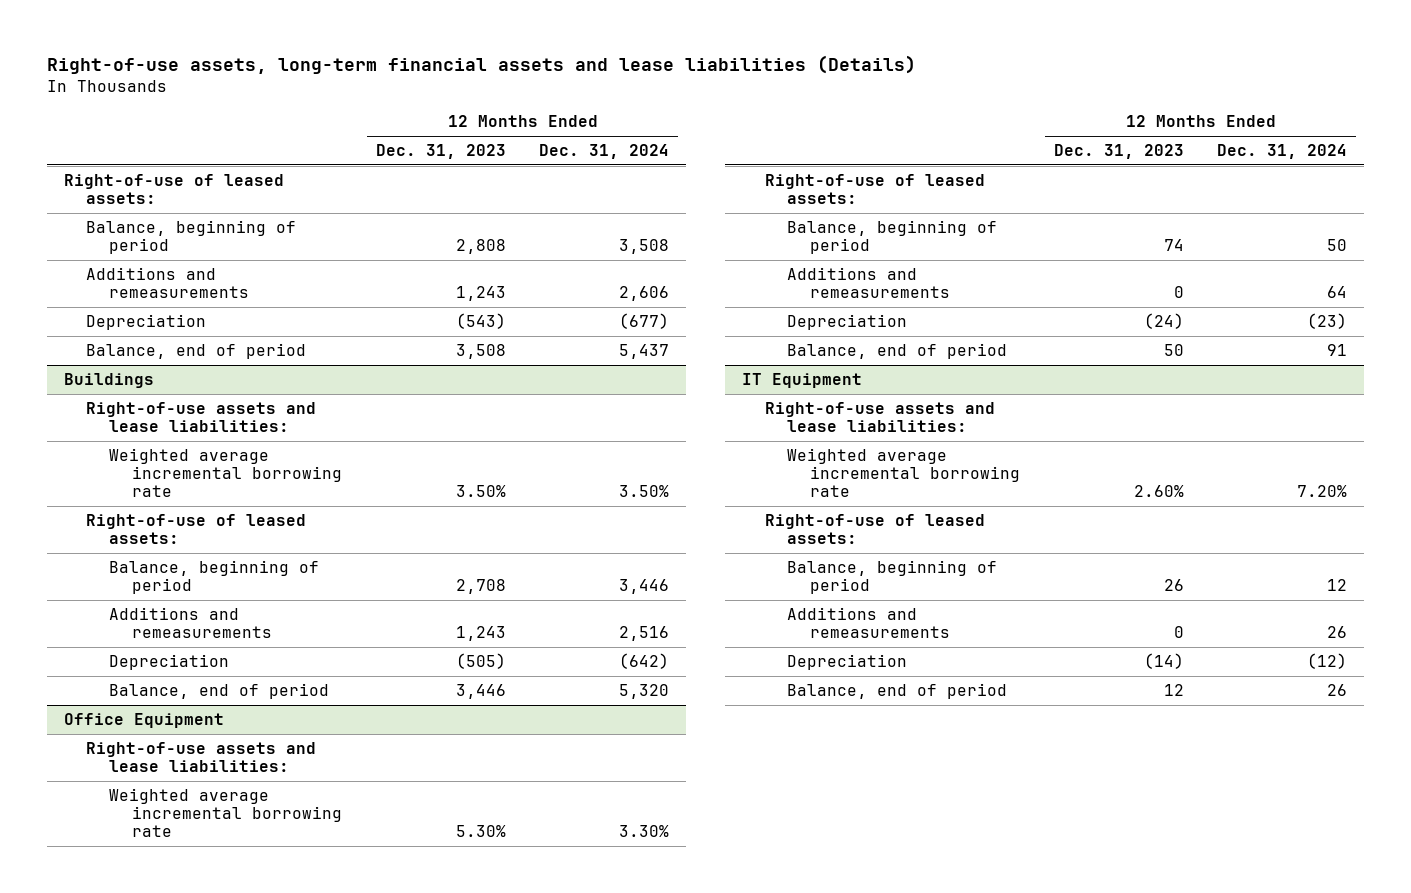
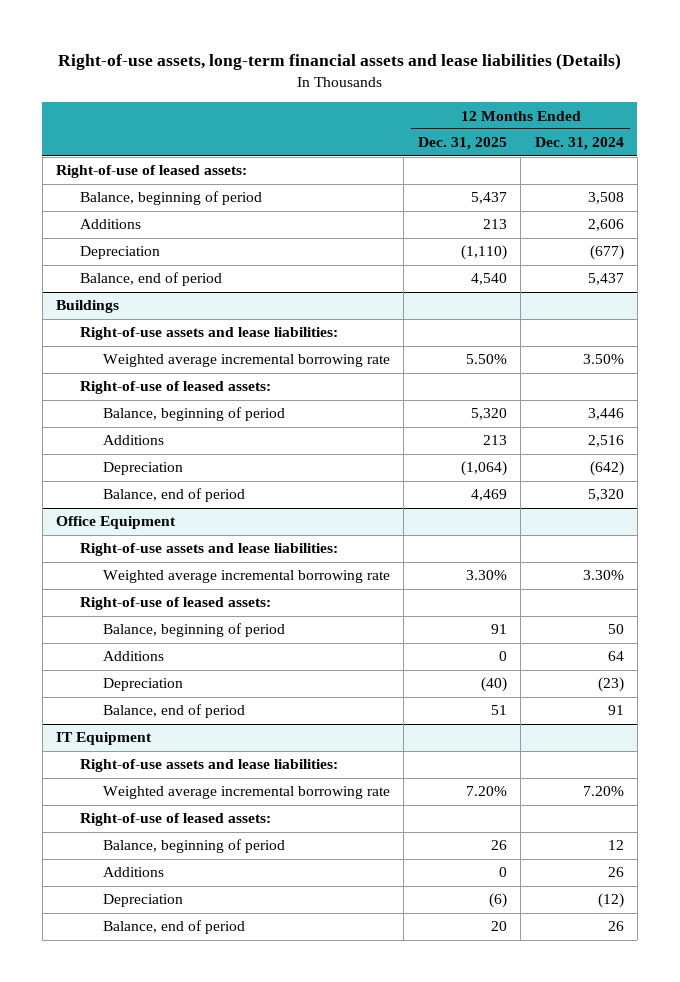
[375,143,506,159] Dec. 31, 2023 -> none
none -> [417,137,507,151] Dec. 31, 2025
[86,266,250,299] Additions and remeasurements -> [79,219,141,230] Additions
[109,606,273,639] Additions and remeasurements -> [103,435,165,446] Additions
[787,266,951,299] Additions and remeasurements -> [103,651,165,662] Additions
[787,606,951,639] Additions and remeasurements -> [103,867,165,878] Additions

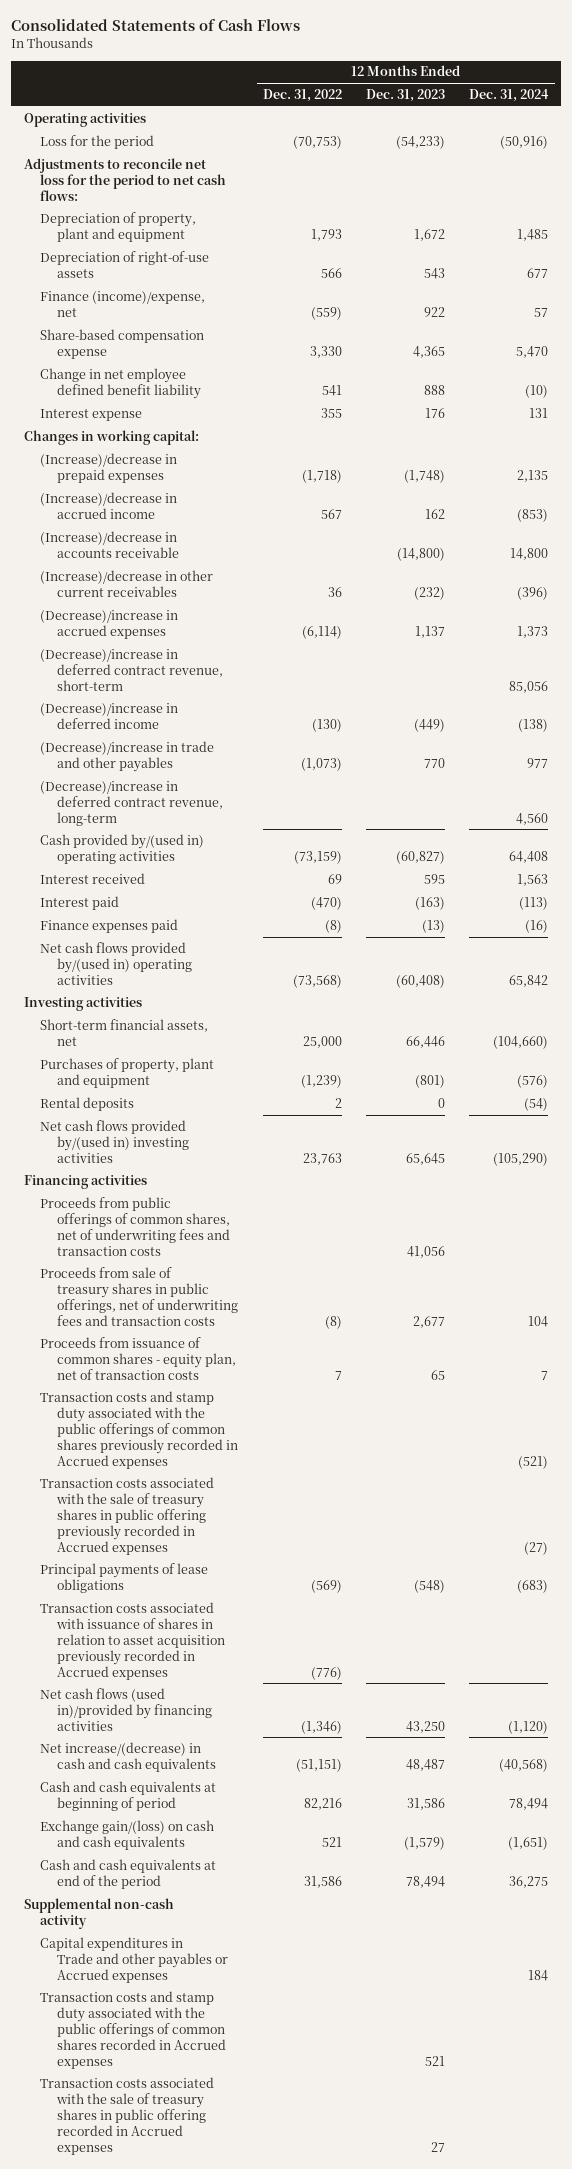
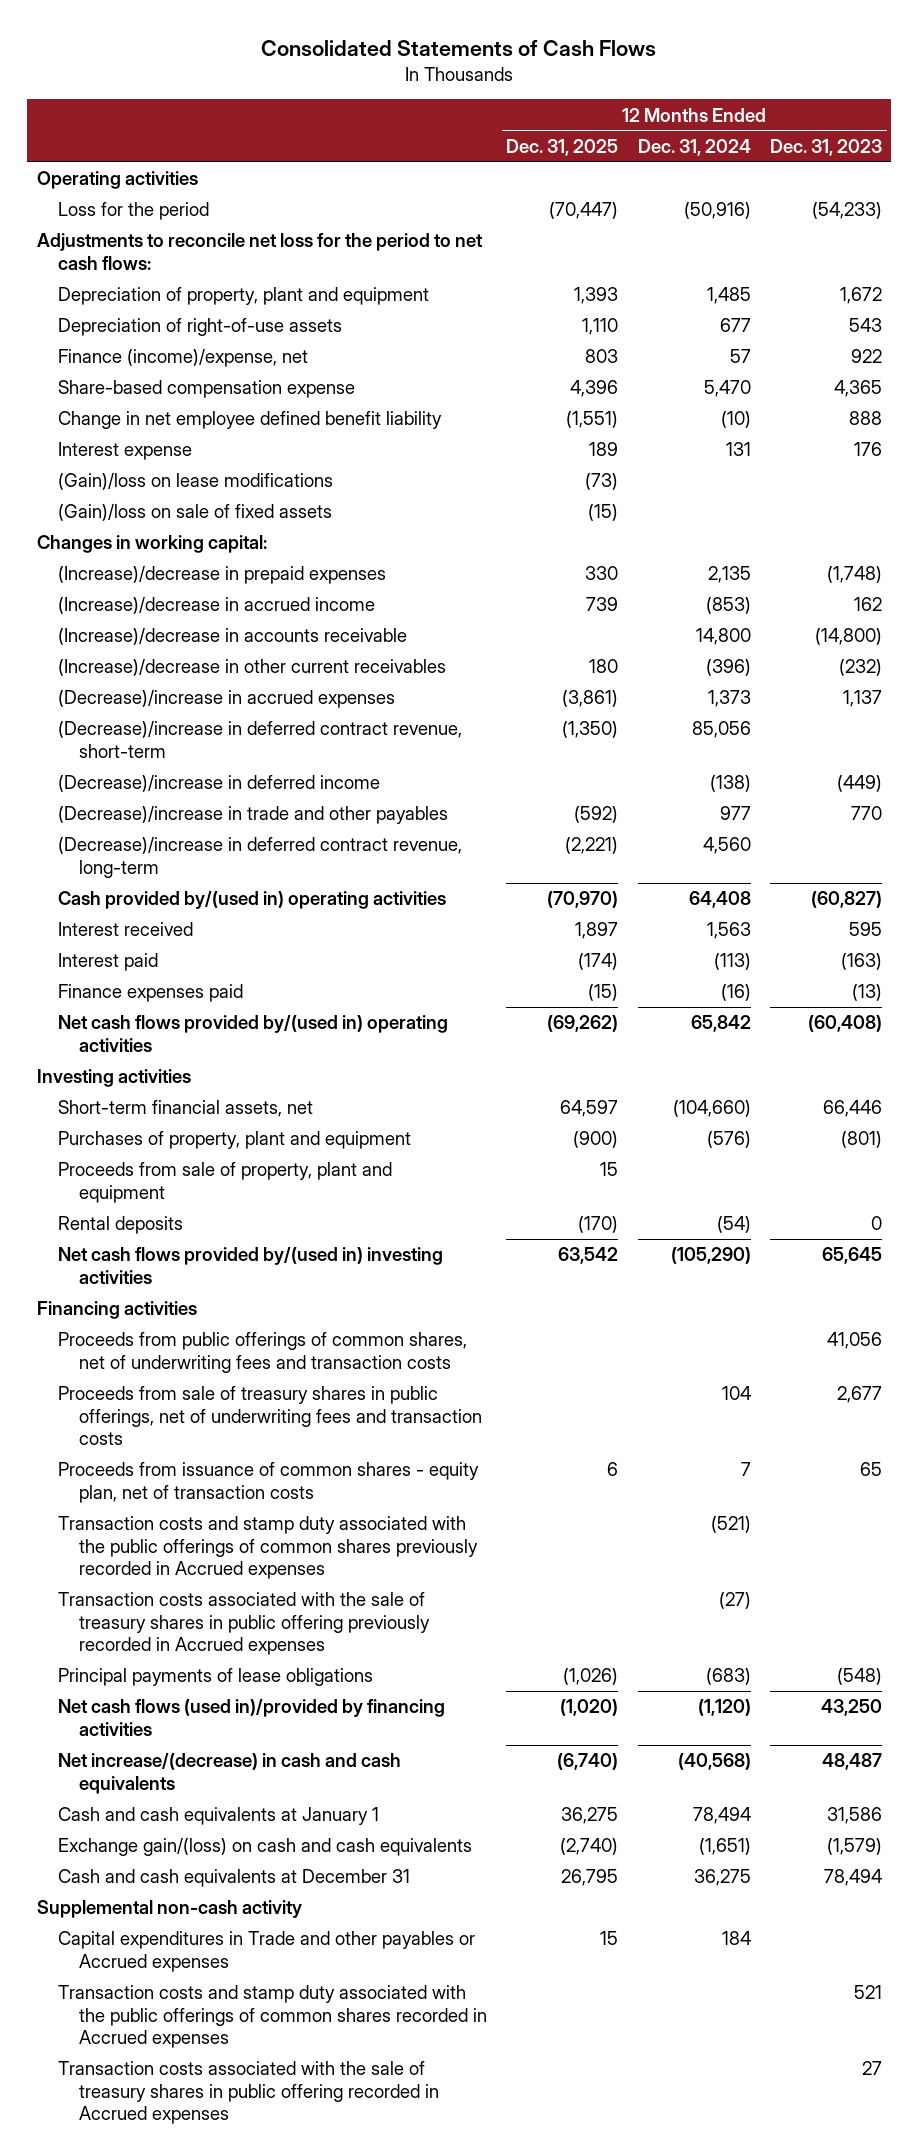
[262,89,342,103] Dec. 31, 2022 -> none
none -> [506,139,619,157] Dec. 31, 2025
none -> [57,472,333,491] (Gain)/loss on lease modifications
none -> [57,503,332,522] (Gain)/loss on sale of fixed assets
none -> [57,1162,392,1203] Proceeds from sale of property, plant and equipment
[40,1601,226,1680] Transaction costs associated with issuance of shares in relation to asset acquisition previously recorded in Accrued expenses -> none
[40,1780,217,1811] Cash and cash equivalents at beginning of period -> [57,1807,379,1826] Cash and cash equivalents at January 1
[40,1858,217,1889] Cash and cash equivalents at end of the period -> [57,1869,410,1888] Cash and cash equivalents at December 31

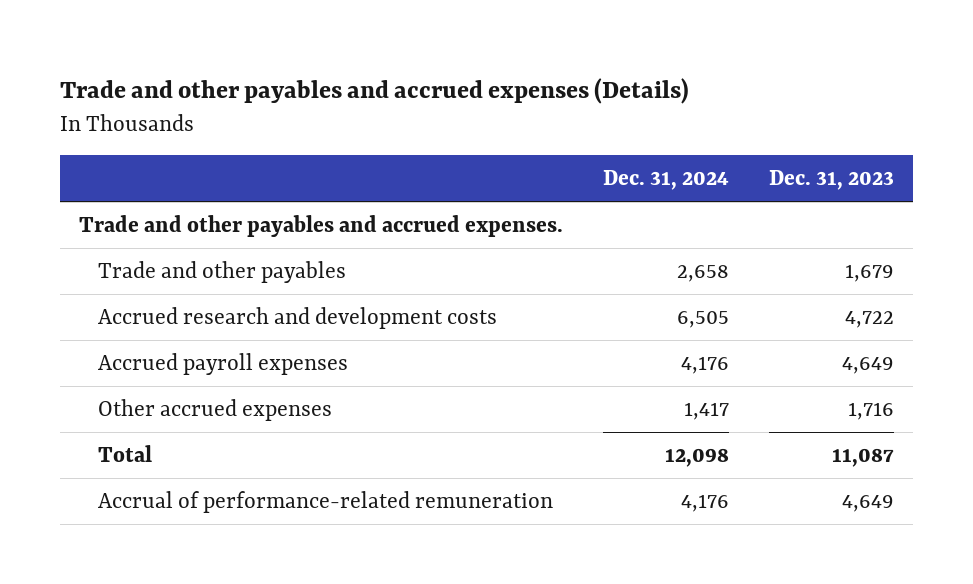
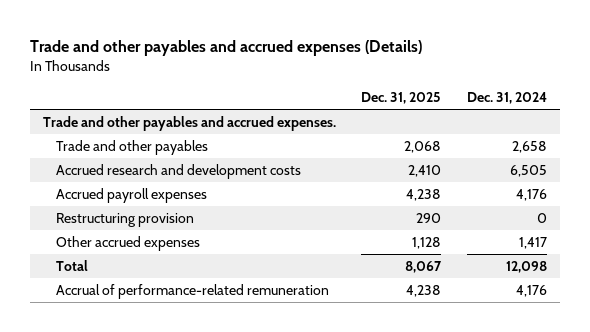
[768,170,894,191] Dec. 31, 2023 -> none
none -> [361,92,442,105] Dec. 31, 2025
none -> [56,213,195,228] Restructuring provision

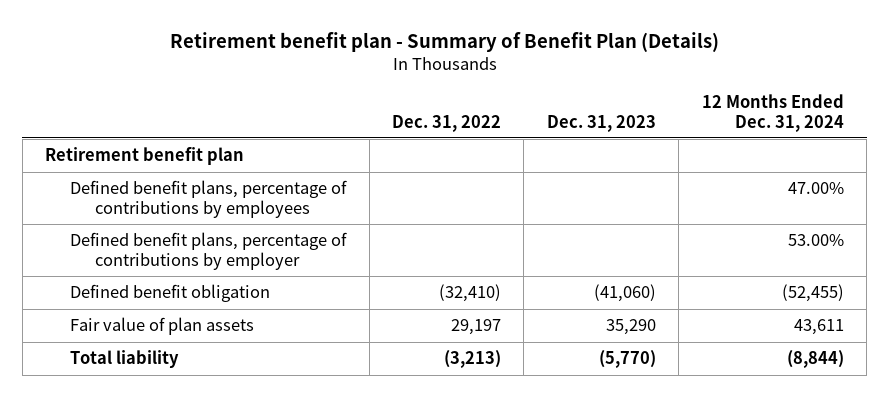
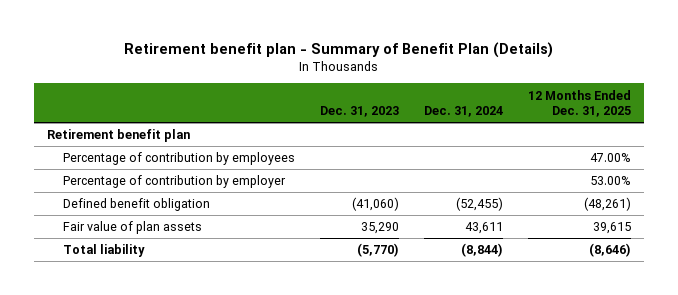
[392,114,502,132] Dec. 31, 2022 -> none
[701,94,844,132] 12 Months Ended Dec. 31, 2024 -> none
none -> [424,105,504,117] Dec. 31, 2024
none -> [528,89,632,117] 12 Months Ended Dec. 31, 2025
[70,180,348,218] Defined benefit plans, percentage of contributions by employees -> [62,152,295,166] Percentage of contribution by employees
[70,232,348,270] Defined benefit plans, percentage of contributions by employer -> [62,175,286,189] Percentage of contribution by employer

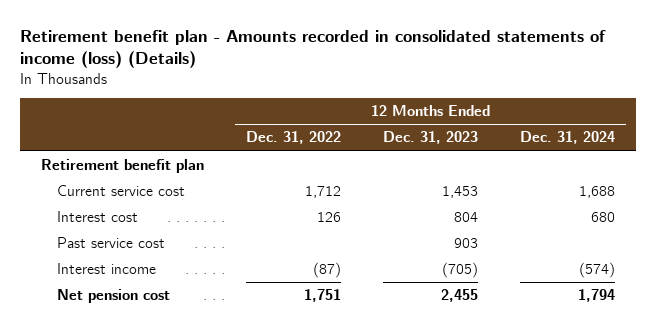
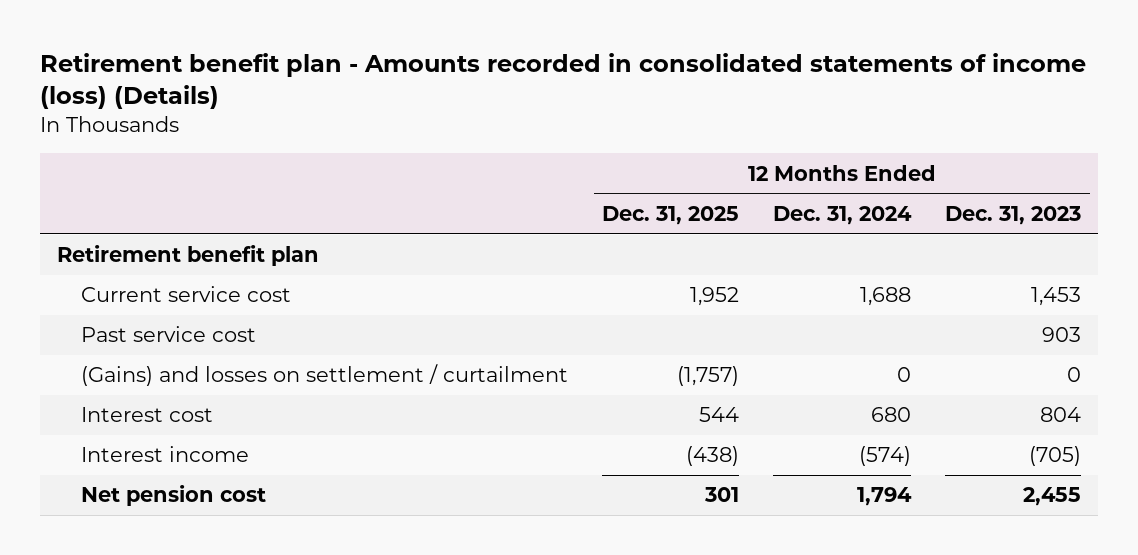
[245,131,341,145] Dec. 31, 2022 -> none
none -> [602,205,740,225] Dec. 31, 2025
none -> [81,364,569,387] (Gains) and losses on settlement / curtailment
[56,211,138,223] Interest cost -> [81,407,214,423] Interest cost

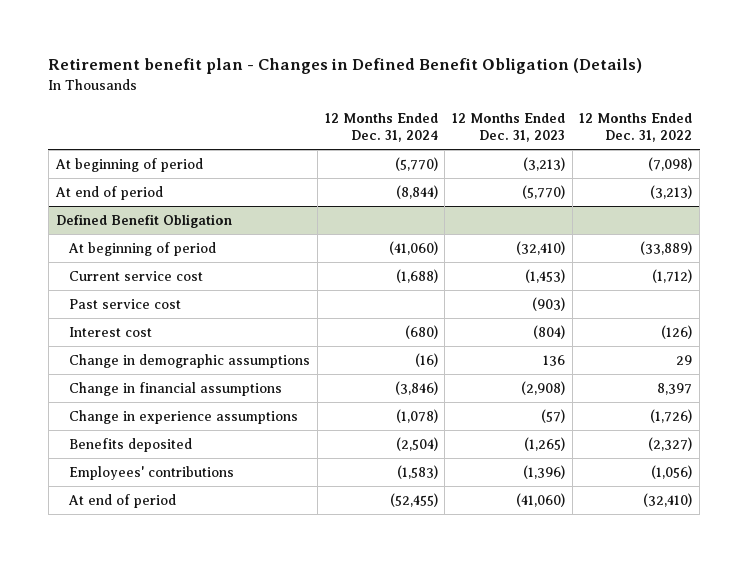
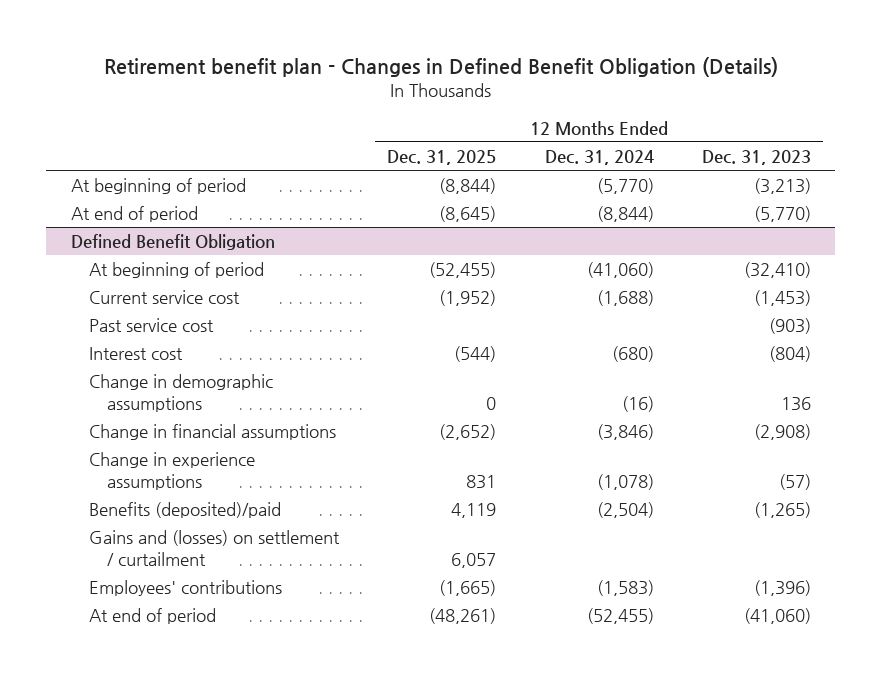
[579,112,693,143] 12 Months Ended Dec. 31, 2022 -> none
none -> [387,150,497,166] Dec. 31, 2025
[69,437,193,452] Benefits deposited -> [88,502,281,519] Benefits (deposited)/paid
none -> [88,530,340,567] Gains and (losses) on settlement / curtailment

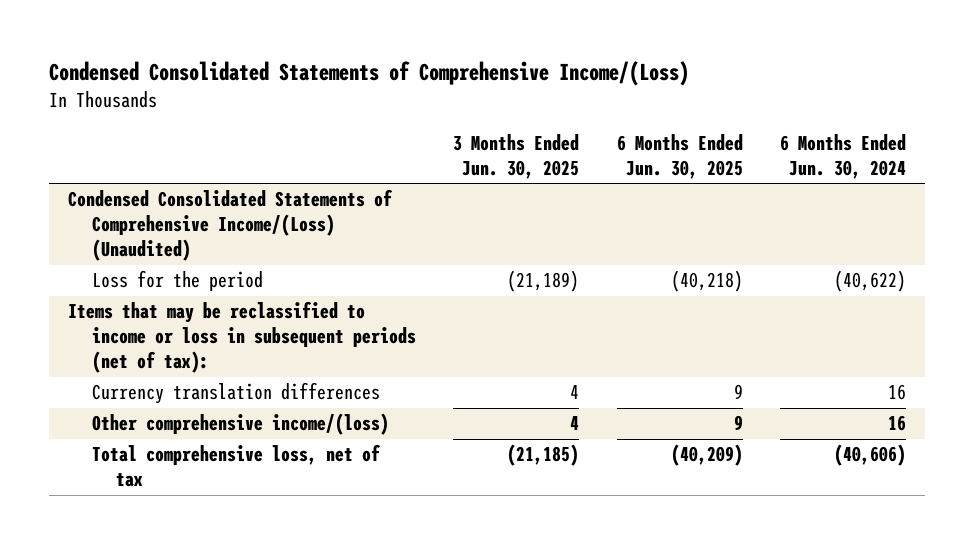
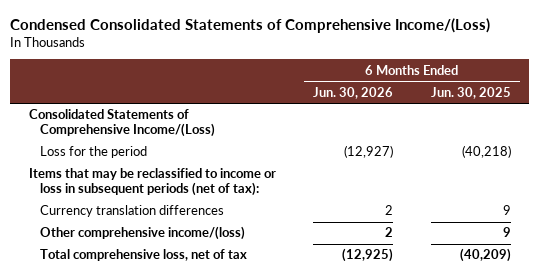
[453,133,580,179] 3 Months Ended Jun. 30, 2025 -> none
[780,133,907,179] 6 Months Ended Jun. 30, 2024 -> none
none -> [313,86,394,99] Jun. 30, 2026
[67,189,393,262] Condensed Consolidated Statements of Comprehensive Income/(Loss) (Unaudited) -> [28,109,215,138] Consolidated Statements of Comprehensive Income/(Loss)

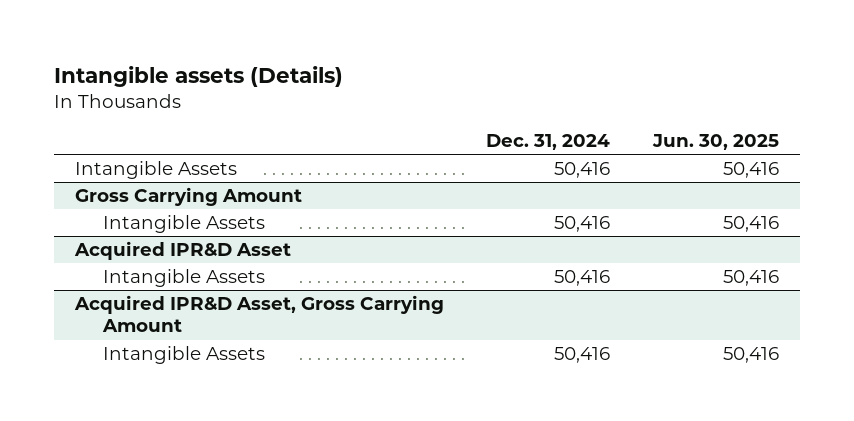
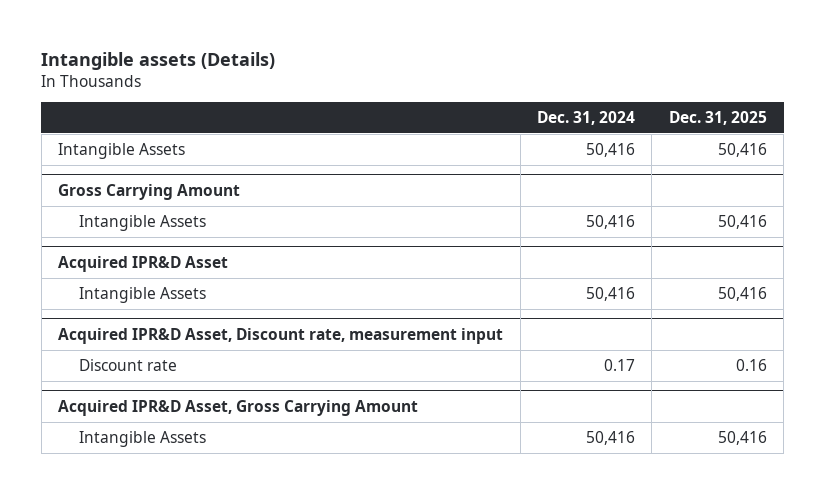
[651,134,779,151] Jun. 30, 2025 -> none
none -> [668,111,767,126] Dec. 31, 2025
none -> [58,327,504,344] Acquired IPR&D Asset, Discount rate, measurement input
none -> [78,358,177,371] Discount rate

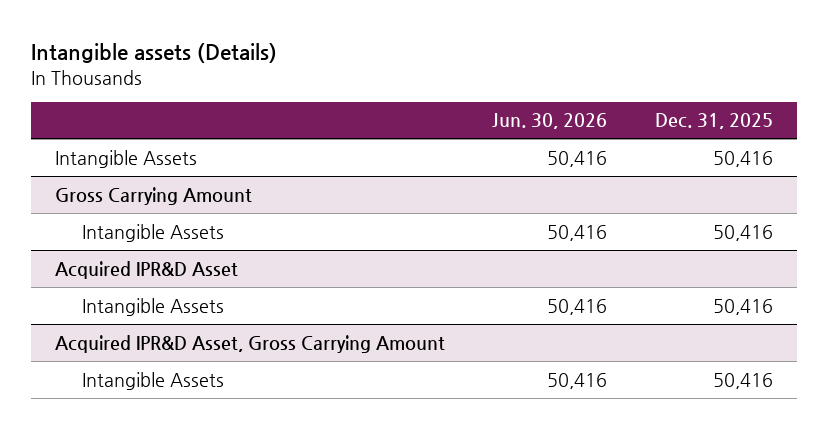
[536,111,635,126] Dec. 31, 2024 -> none
none -> [492,113,608,130] Jun. 30, 2026
[58,327,504,344] Acquired IPR&D Asset, Discount rate, measurement input -> none
[78,358,177,371] Discount rate -> none

